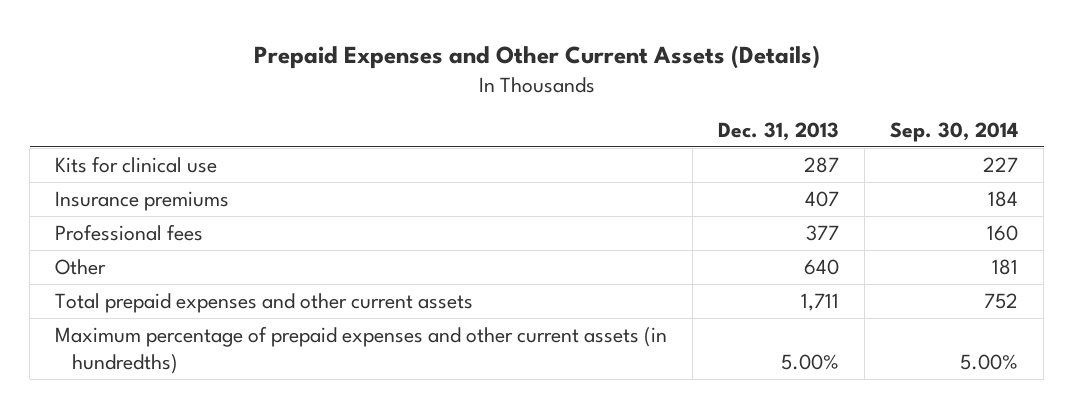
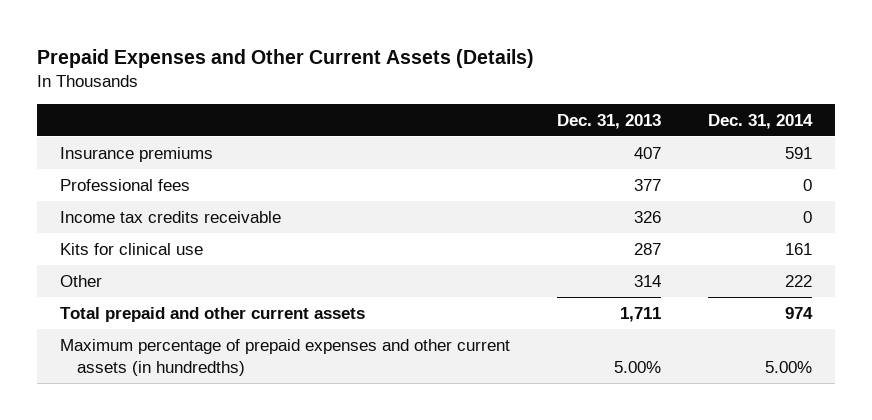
[890,122,1019,143] Sep. 30, 2014 -> none
none -> [707,113,813,129] Dec. 31, 2014
none -> [60,210,282,223] Income tax credits receivable
[55,155,218,173] Kits for clinical use -> [60,242,204,255] Kits for clinical use
[804,258,840,275] 640 -> [634,274,662,287] 314
[55,292,474,313] Total prepaid expenses and other current assets -> [60,306,366,322] Total prepaid and other current assets

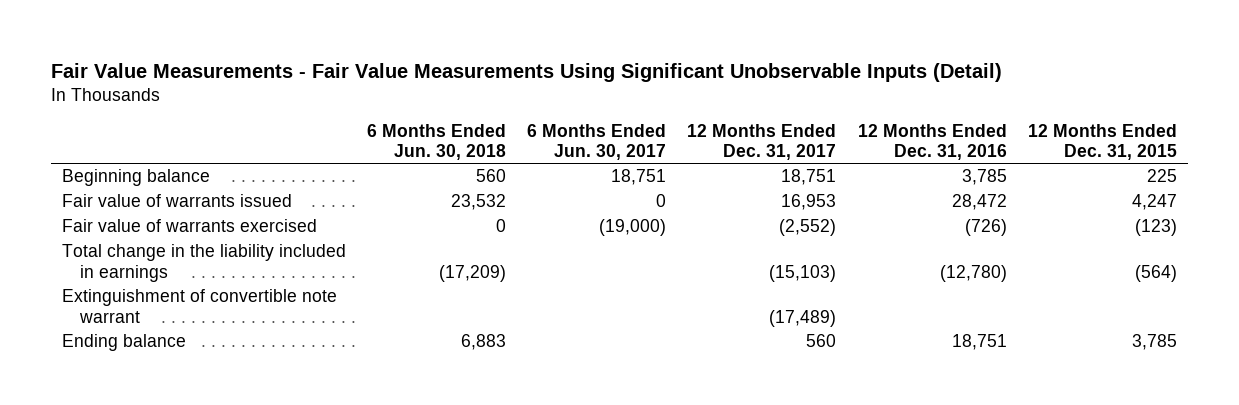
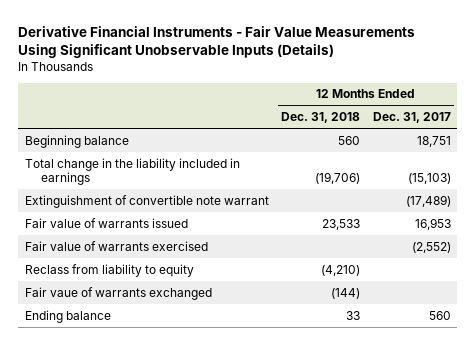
[50,62,1002,82] Fair Value Measurements - Fair Value Measurements Using Significant Unobservable Inputs (Detail) -> [18,25,416,58] Derivative Financial Instruments - Fair Value Measurements Using Significant Unobservable Inputs (Details)
[366,123,506,160] 6 Months Ended Jun. 30, 2018 -> none
[527,123,667,160] 6 Months Ended Jun. 30, 2017 -> none
[857,123,1007,160] 12 Months Ended Dec. 31, 2016 -> none
[1028,123,1178,160] 12 Months Ended Dec. 31, 2015 -> none
none -> [281,112,361,124] Dec. 31, 2018
[61,194,292,208] Fair value of warrants issued -> [24,217,188,228] Fair value of warrants issued
[61,219,317,233] Fair value of warrants exercised -> [24,240,208,251] Fair value of warrants exercised
none -> [24,263,194,277] Reclass from liability to equity
none -> [24,286,212,300] Fair vaue of warrants exchanged

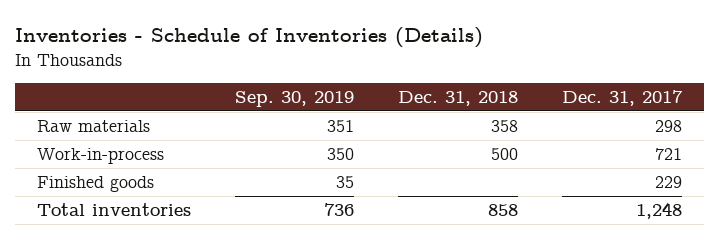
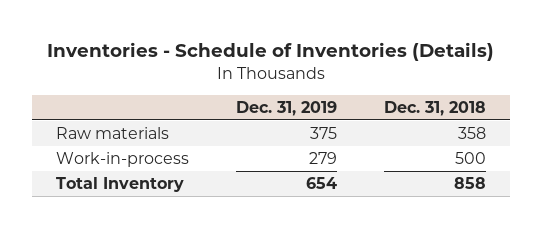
[235,90,355,107] Sep. 30, 2019 -> none
[562,89,684,106] Dec. 31, 2017 -> none
none -> [236,100,338,116] Dec. 31, 2019
[37,175,155,192] Finished goods -> none
[37,202,192,216] Total inventories -> [55,177,184,193] Total Inventory

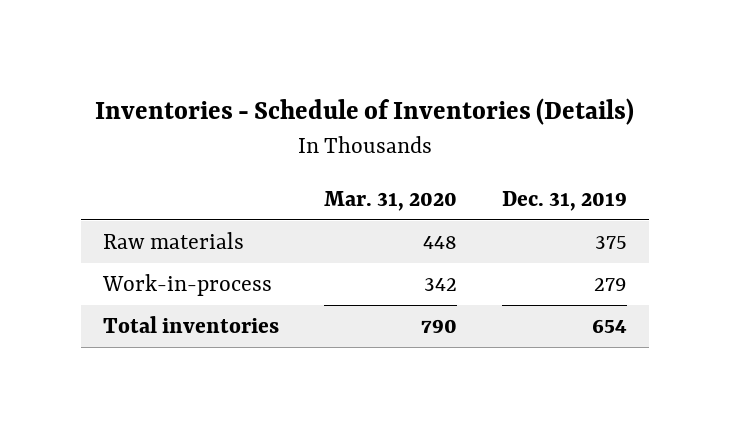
[384,100,487,116] Dec. 31, 2018 -> none
none -> [323,191,457,212] Mar. 31, 2020
[55,177,184,193] Total Inventory -> [102,316,279,334] Total inventories

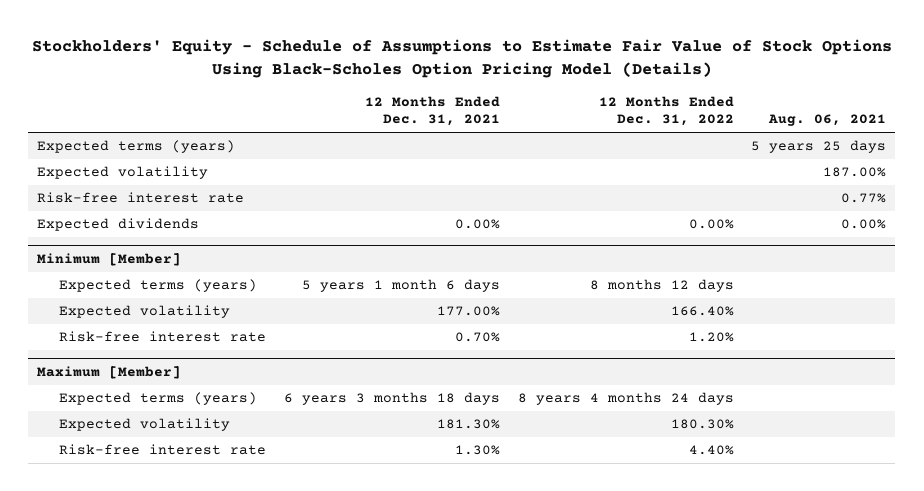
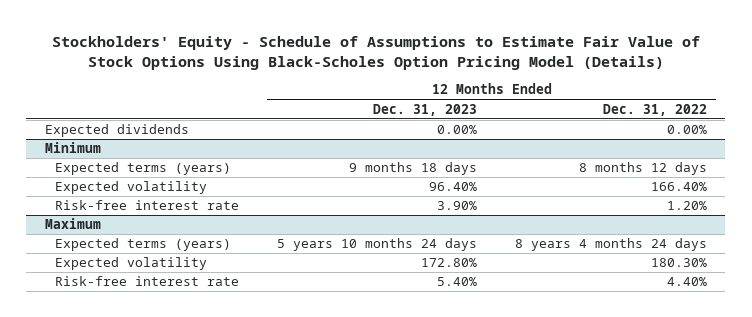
[365,96,501,127] 12 Months Ended Dec. 31, 2021 -> none
[768,114,887,127] Aug. 06, 2021 -> none
none -> [372,103,477,116] Dec. 31, 2023
[37,140,236,154] Expected terms (years) -> none
[37,166,209,180] Expected volatility -> none
[37,192,245,204] Risk-free interest rate -> none
[37,252,182,266] Minimum [Member] -> [45,142,102,154] Minimum
[37,365,182,379] Maximum [Member] -> [45,218,102,230] Maximum

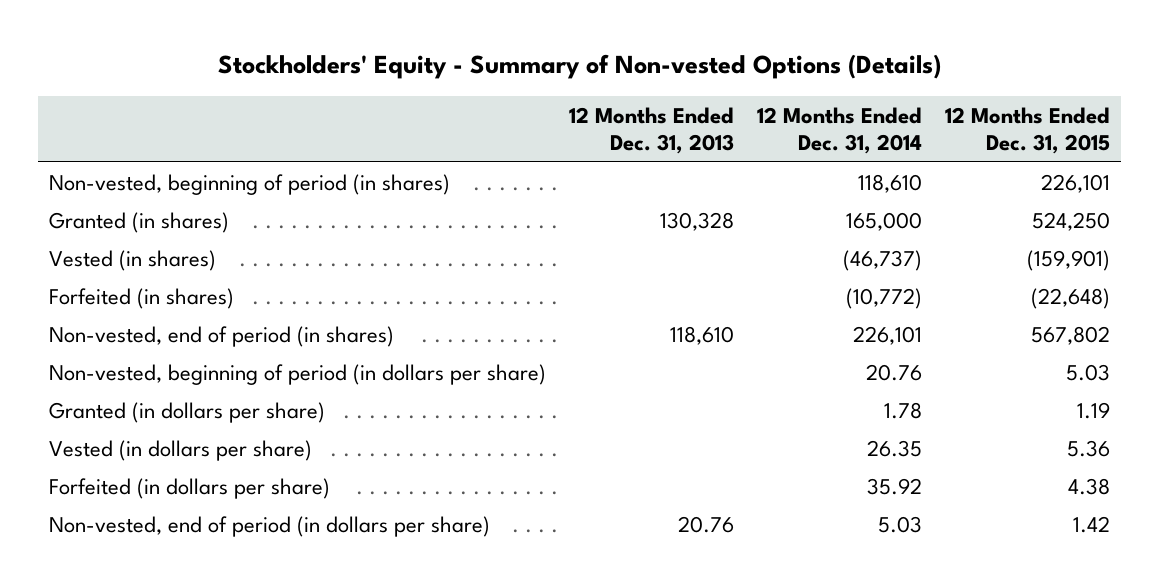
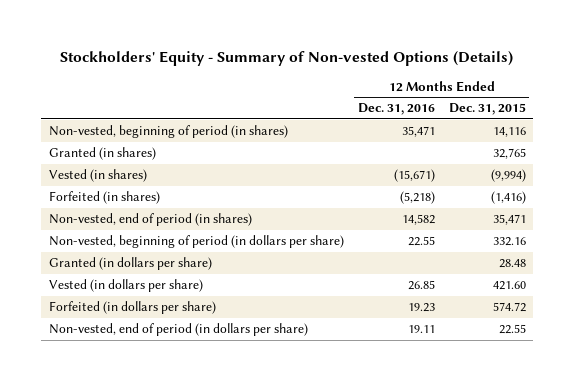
[569,106,735,155] 12 Months Ended Dec. 31, 2013 -> none
[756,106,922,155] 12 Months Ended Dec. 31, 2014 -> none
none -> [357,103,435,116] Dec. 31, 2016
[1040,173,1110,193] 226,101 -> [492,127,526,138] 14,116
[1031,211,1110,231] 524,250 -> [492,148,526,160] 32,765
[1026,249,1110,271] (159,901) -> [490,169,526,183] (9,994)
[1030,287,1110,309] (22,648) -> [490,191,526,205] (1,416)
[1030,325,1110,345] 567,802 -> [492,214,526,226] 35,471
[1065,363,1110,381] 5.03 -> [492,237,526,247] 332.16
[1076,401,1110,419] 1.19 -> [498,259,526,269] 28.48
[1066,439,1110,457] 5.36 -> [492,281,526,291] 421.60
[1067,477,1110,495] 4.38 -> [492,302,526,313] 574.72
[1072,515,1110,533] 1.42 -> [498,324,526,335] 22.55

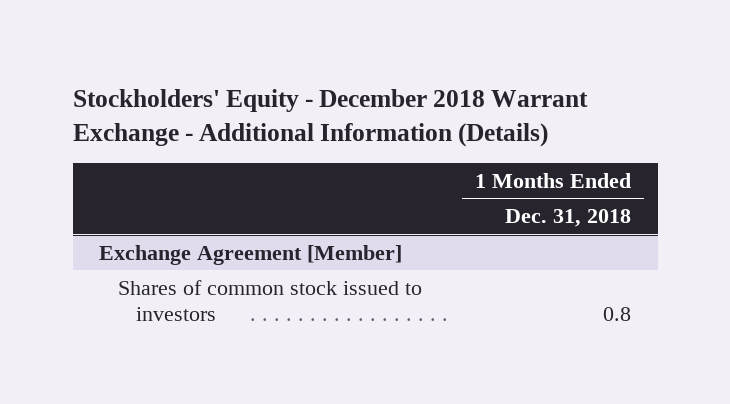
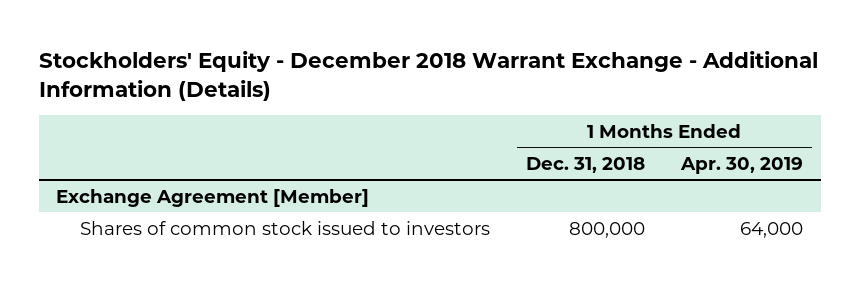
none -> [679,156,803,174] Apr. 30, 2019
[603,306,632,321] 0.8 -> [569,221,646,238] 800,000

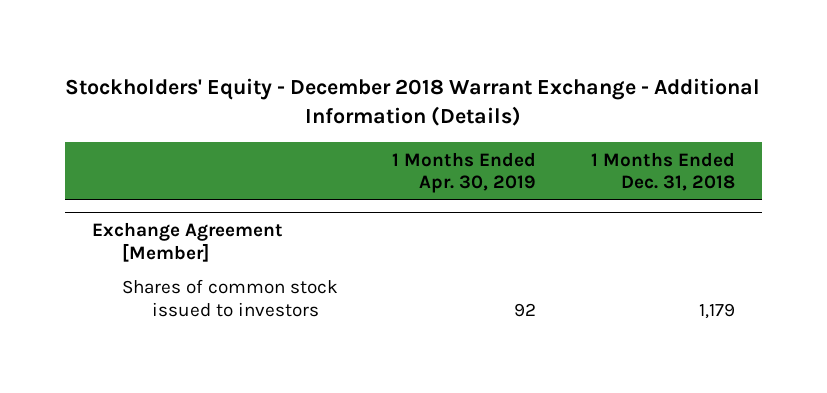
[569,221,646,238] 800,000 -> [698,303,735,320] 1,179
[739,221,803,238] 64,000 -> [514,303,537,318] 92

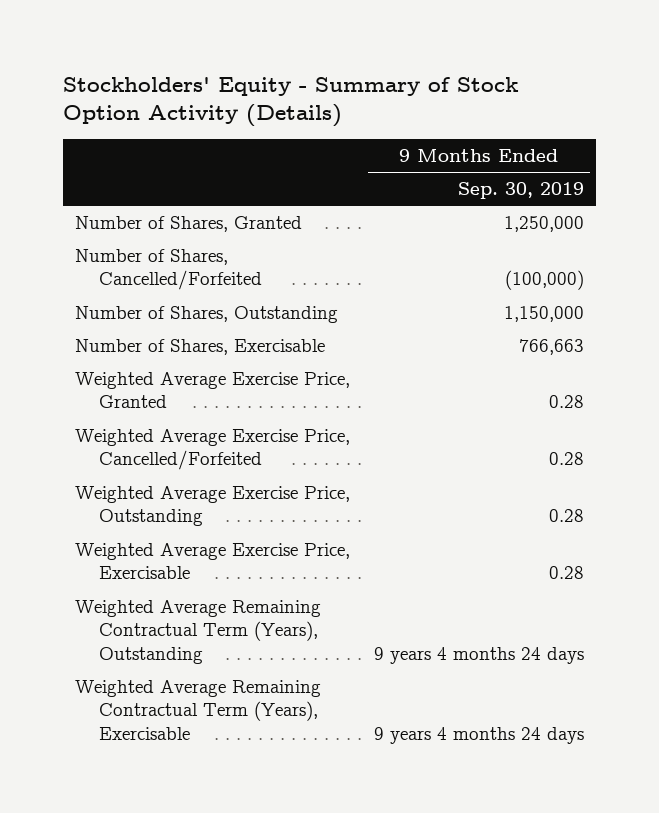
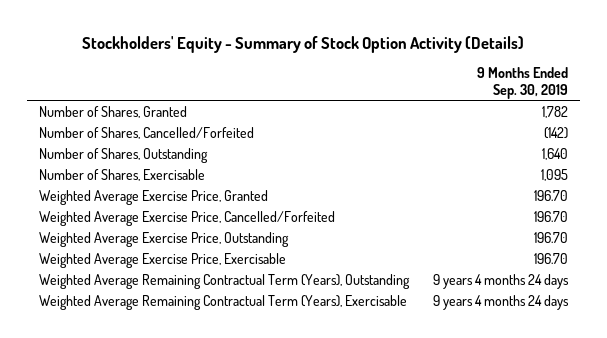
[503,215,584,232] 1,250,000 -> [542,105,569,118] 1,782
[504,270,584,291] (100,000) -> [544,126,569,139] (142)
[503,305,584,322] 1,150,000 -> [542,147,569,160] 1,640
[518,338,584,355] 766,663 -> [541,168,569,181] 1,095
[548,395,584,409] 0.28 -> [534,189,569,201] 196.70
[548,452,584,466] 0.28 -> [534,210,569,222] 196.70
[548,509,584,523] 0.28 -> [534,231,569,243] 196.70
[548,566,584,580] 0.28 -> [534,252,569,264] 196.70

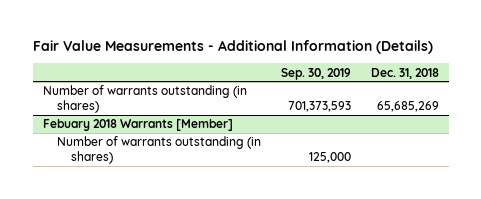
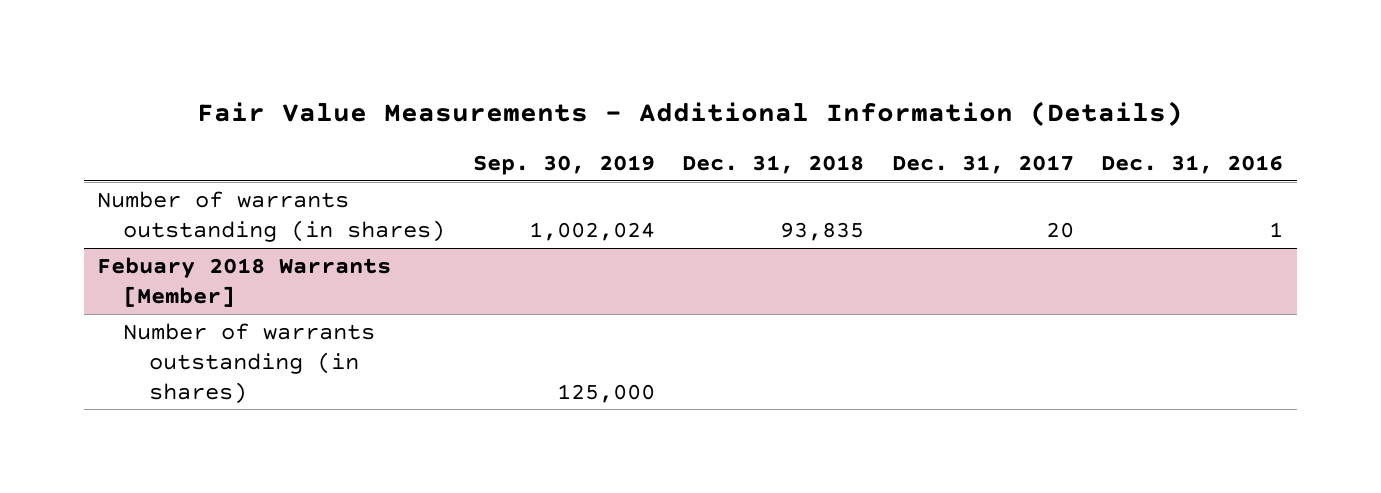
none -> [891,155,1074,175] Dec. 31, 2017
none -> [1101,155,1284,175] Dec. 31, 2016
[287,100,351,112] 701,373,593 -> [528,221,655,241] 1,002,024
[376,100,439,112] 65,685,269 -> [780,221,865,241] 93,835

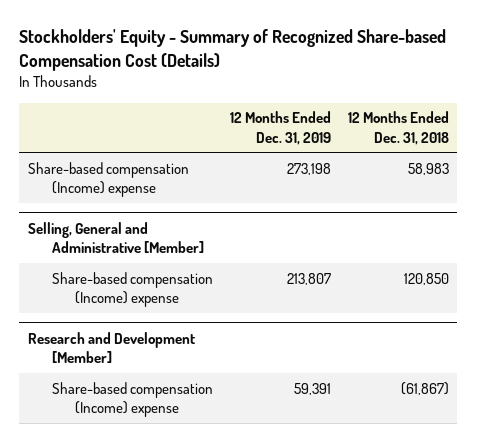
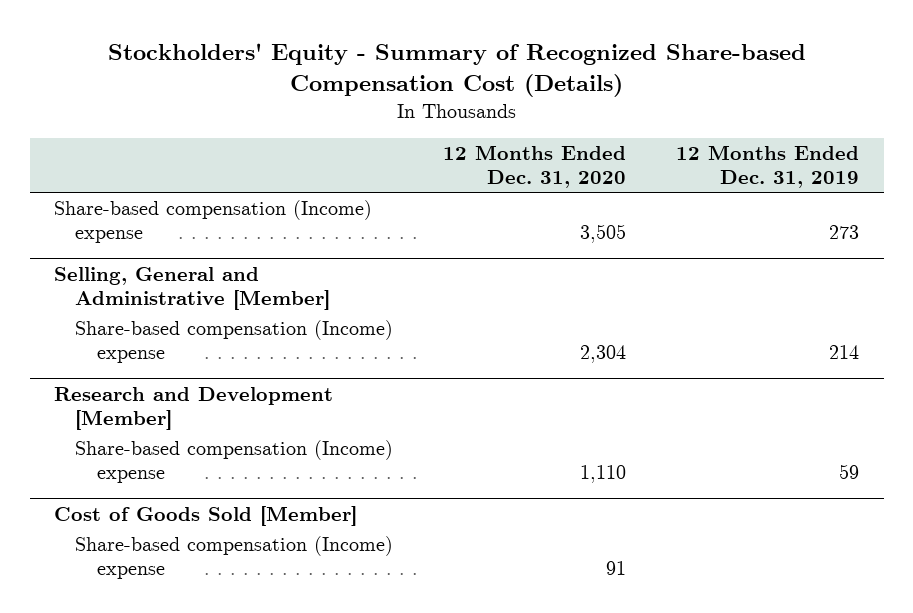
[347,111,449,145] 12 Months Ended Dec. 31, 2018 -> none
none -> [443,145,627,188] 12 Months Ended Dec. 31, 2020
[286,162,331,175] 273,198 -> [828,224,859,239] 273
[286,272,331,285] 213,807 -> [828,344,859,359] 214
[293,382,331,395] 59,391 -> [838,463,859,479] 59
none -> [54,505,358,526] Cost of Goods Sold [Member]
none -> [75,536,394,579] Share-based compensation (Income) expense

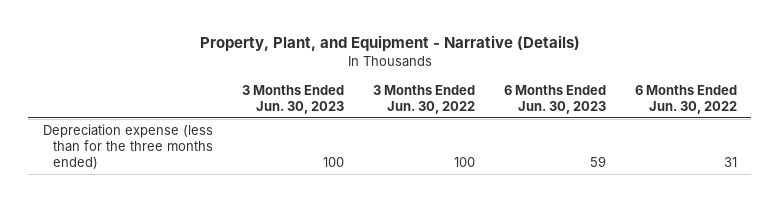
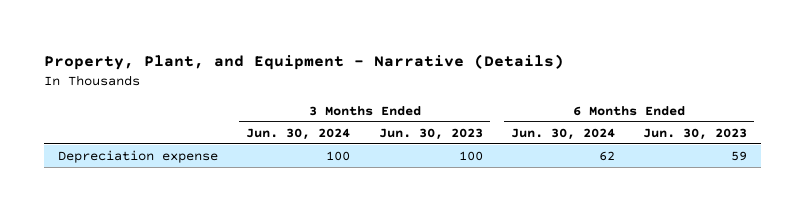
[372,85,475,114] 3 Months Ended Jun. 30, 2022 -> none
[634,85,737,114] 6 Months Ended Jun. 30, 2022 -> none
none -> [246,127,351,140] Jun. 30, 2024
none -> [511,127,616,140] Jun. 30, 2024
[42,124,213,169] Depreciation expense (less than for the three months ended) -> [58,150,219,164] Depreciation expense

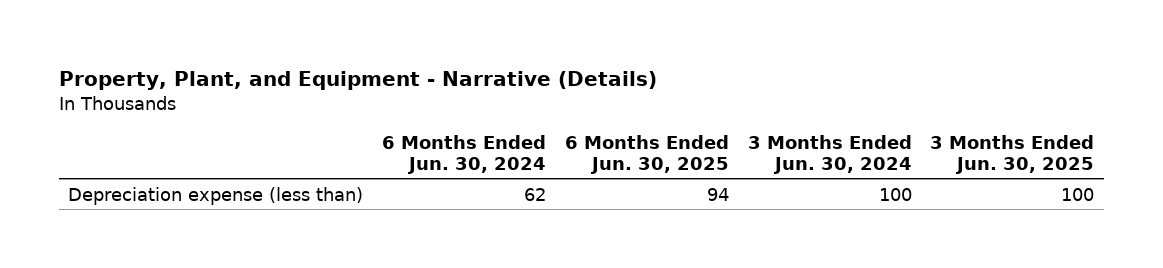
[378,127,483,140] Jun. 30, 2023 -> none
[643,127,748,140] Jun. 30, 2023 -> none
none -> [564,135,729,174] 6 Months Ended Jun. 30, 2025
none -> [930,135,1095,174] 3 Months Ended Jun. 30, 2025
[58,150,219,164] Depreciation expense -> [68,186,364,205] Depreciation expense (less than)

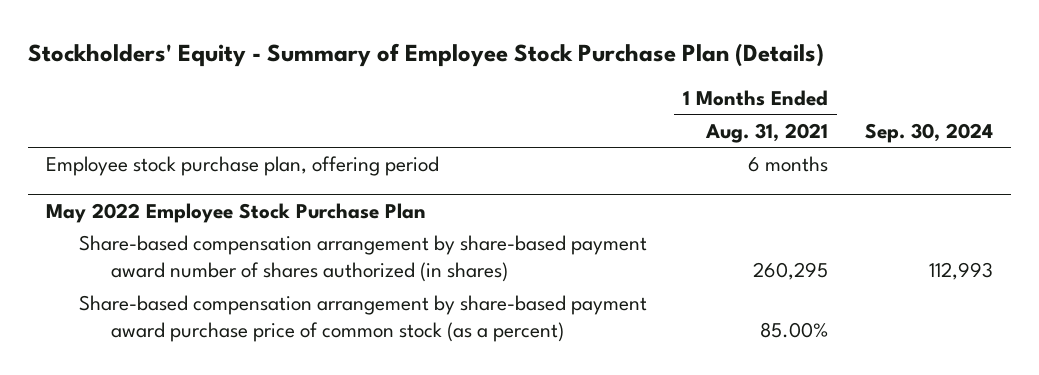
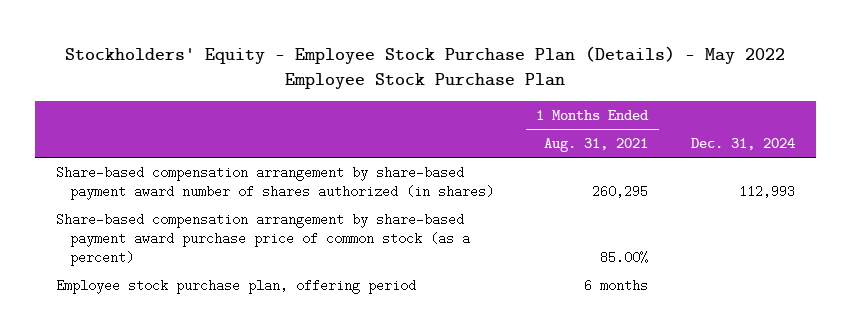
[28,42,825,67] Stockholders' Equity - Summary of Employee Stock Purchase Plan (Details) -> [65,46,786,90] Stockholders' Equity - Employee Stock Purchase Plan (Details) - May 2022 Employee Stock Purchase Plan
[864,123,993,144] Sep. 30, 2024 -> none
none -> [690,138,795,151] Dec. 31, 2024
[46,202,427,223] May 2022 Employee Stock Purchase Plan -> none
[46,156,440,177] Employee stock purchase plan, offering period -> [56,278,417,294] Employee stock purchase plan, offering period

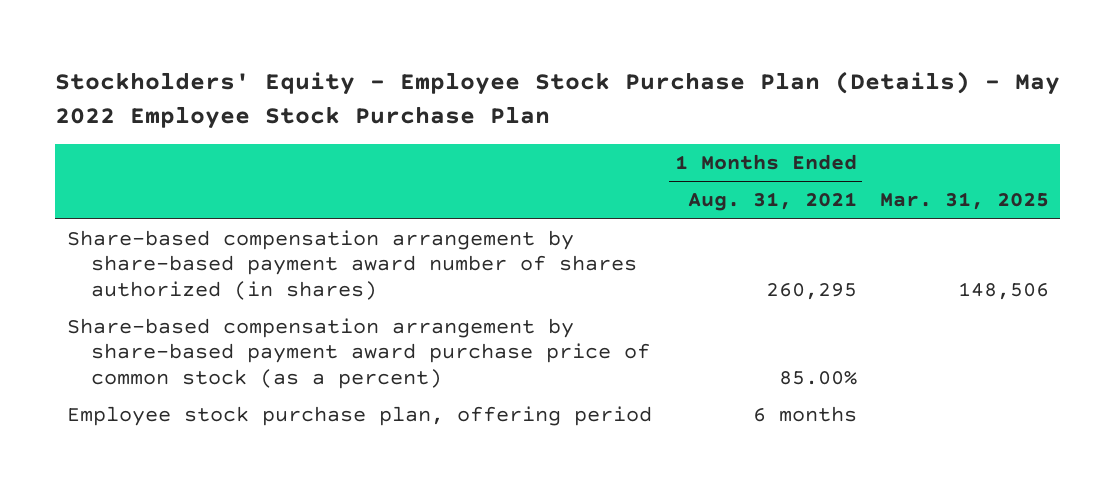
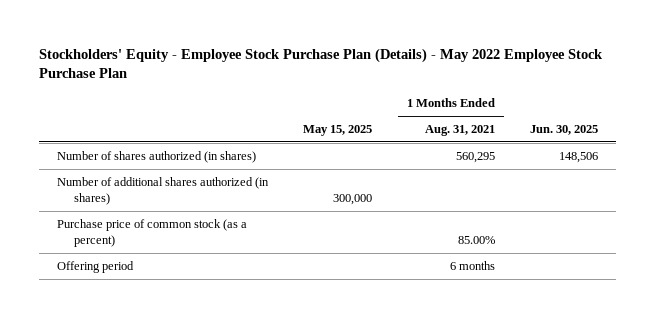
[879,192,1049,211] Mar. 31, 2025 -> none
none -> [302,124,372,136] May 15, 2025
none -> [530,124,599,135] Jun. 30, 2025
[66,229,637,300] Share-based compensation arrangement by share-based payment award number of shares authorized (in shares) -> [56,150,256,163] Number of shares authorized (in shares)
[765,282,857,300] 260,295 -> [456,151,496,163] 560,295
none -> [56,176,269,205] Number of additional shares authorized (in shares)
[66,317,650,389] Share-based compensation arrangement by share-based payment award purchase price of common stock (as a percent) -> [56,218,247,247] Purchase price of common stock (as a percent)
[66,405,652,426] Employee stock purchase plan, offering period -> [56,260,134,273] Offering period

